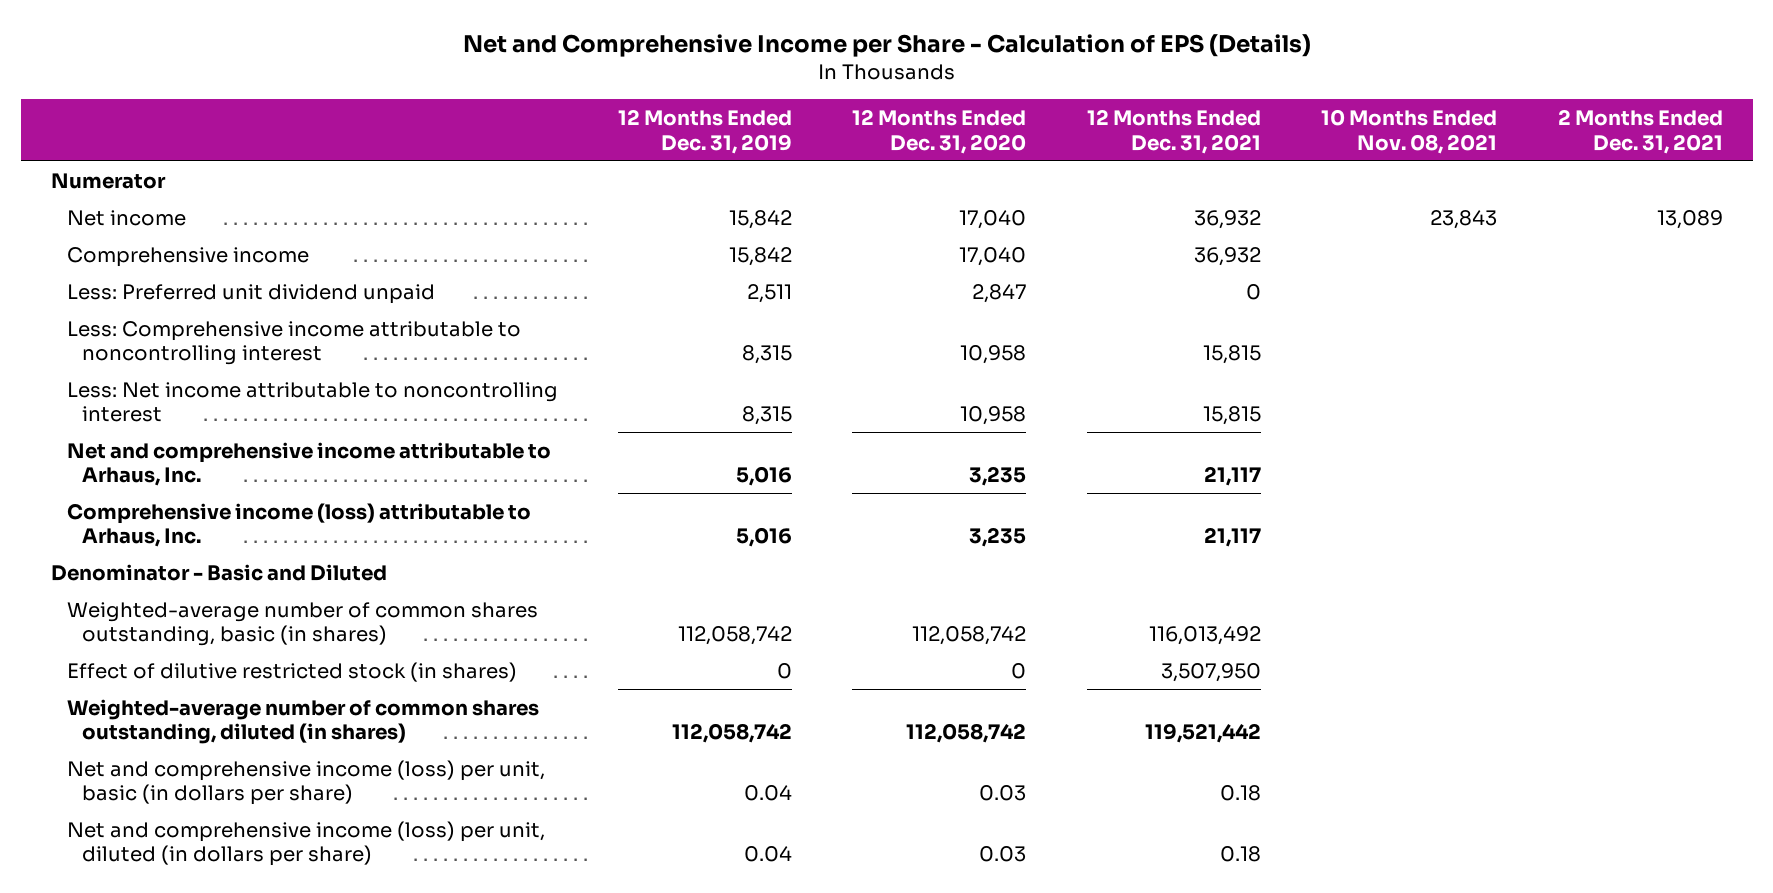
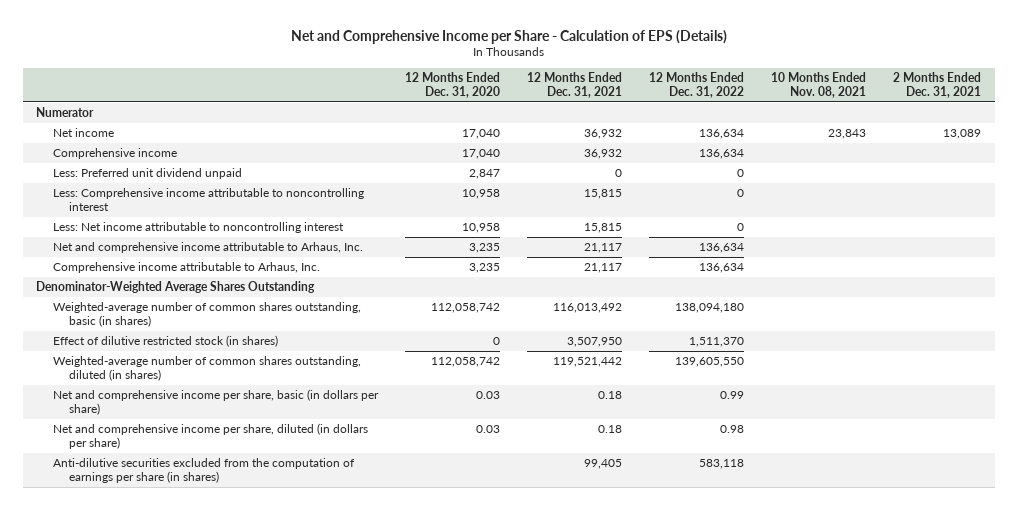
[618,109,793,154] 12 Months Ended Dec. 31, 2019 -> none
none -> [648,71,744,99] 12 Months Ended Dec. 31, 2022
[66,502,531,548] Comprehensive income (loss) attributable to Arhaus, Inc. -> [52,261,320,273] Comprehensive income attributable to Arhaus, Inc.
[50,563,387,581] Denominator - Basic and Diluted -> [36,280,316,293] Denominator-Weighted Average Shares Outstanding
[66,759,545,806] Net and comprehensive income (loss) per unit, basic (in dollars per share) -> [52,388,379,416] Net and comprehensive income per share, basic (in dollars per share)
[66,820,545,867] Net and comprehensive income (loss) per unit, diluted (in dollars per share) -> [52,422,368,450] Net and comprehensive income per share, diluted (in dollars per share)
none -> [52,457,355,484] Anti-dilutive securities excluded from the computation of earnings per share (in shares)

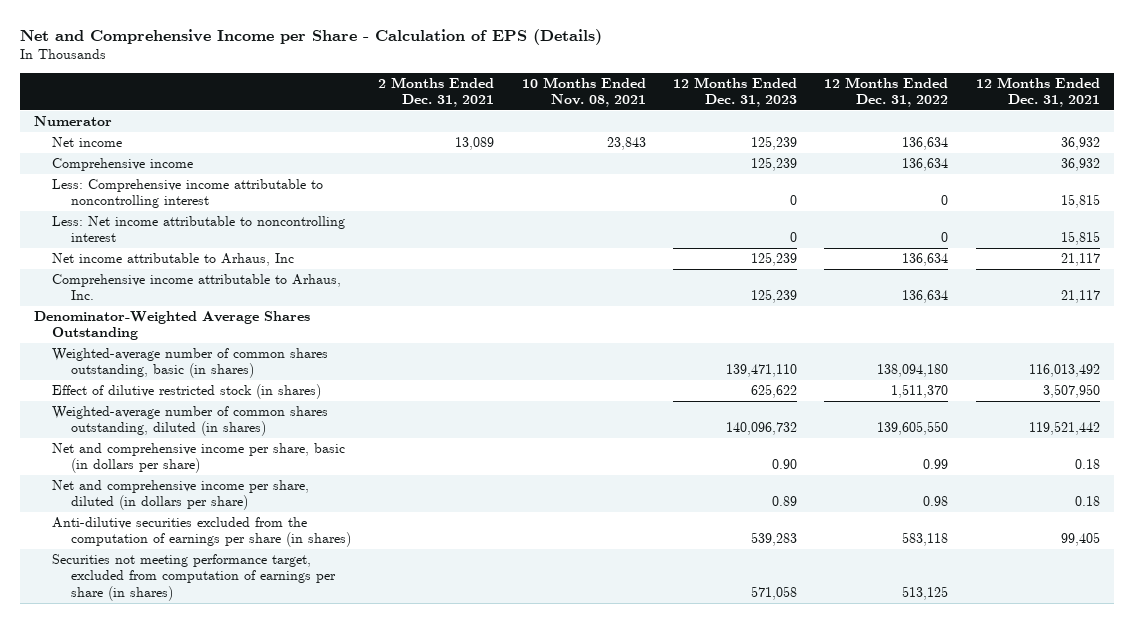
[404,71,500,99] 12 Months Ended Dec. 31, 2020 -> none
none -> [673,76,798,108] 12 Months Ended Dec. 31, 2023
[52,167,242,179] Less: Preferred unit dividend unpaid -> none
[52,241,363,253] Net and comprehensive income attributable to Arhaus, Inc. -> [52,253,295,267] Net income attributable to Arhaus, Inc
none -> [52,554,336,601] Securities not meeting performance target, excluded from computation of earnings per share (in shares)

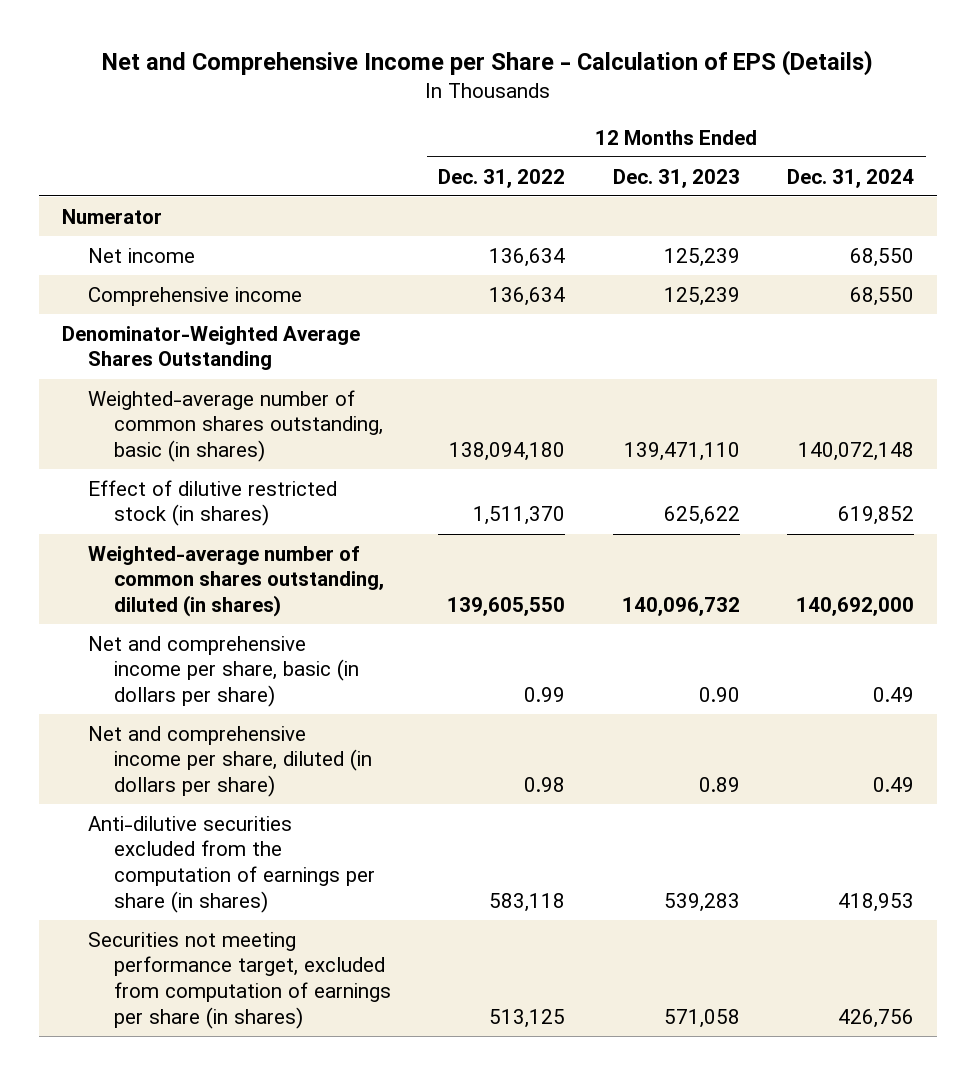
[378,76,495,108] 2 Months Ended Dec. 31, 2021 -> none
[521,76,646,108] 10 Months Ended Nov. 08, 2021 -> none
[975,76,1100,108] 12 Months Ended Dec. 31, 2021 -> none
none -> [786,168,914,188] Dec. 31, 2024
[52,179,324,209] Less: Comprehensive income attributable to noncontrolling interest -> none
[52,216,346,243] Less: Net income attributable to noncontrolling interest -> none
[52,253,295,267] Net income attributable to Arhaus, Inc -> none
[52,274,342,301] Comprehensive income attributable to Arhaus, Inc. -> none

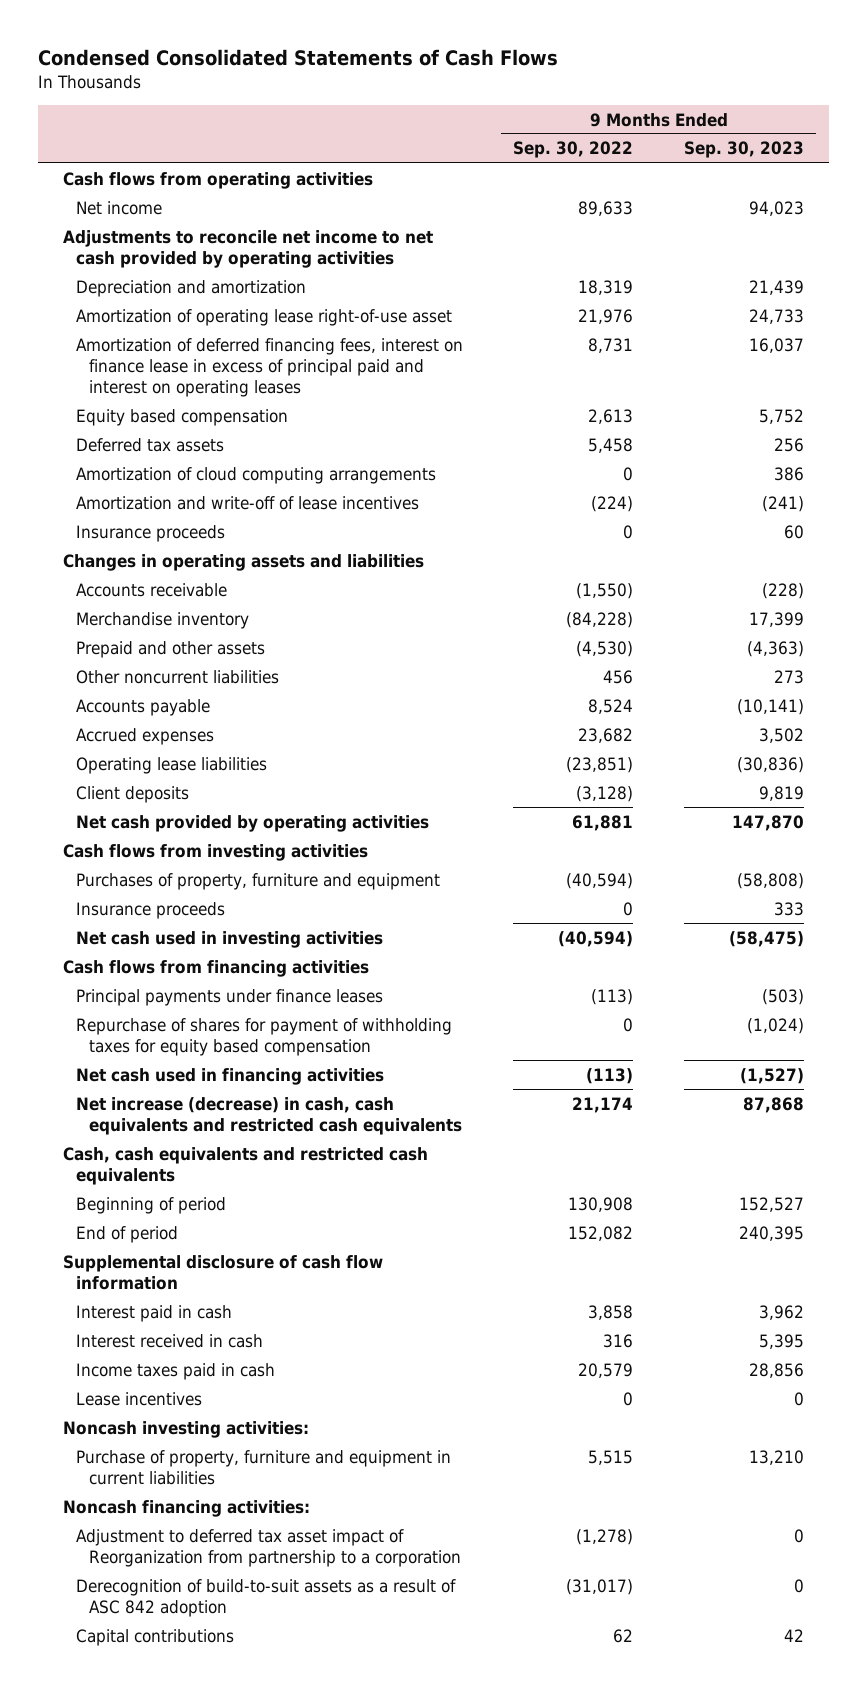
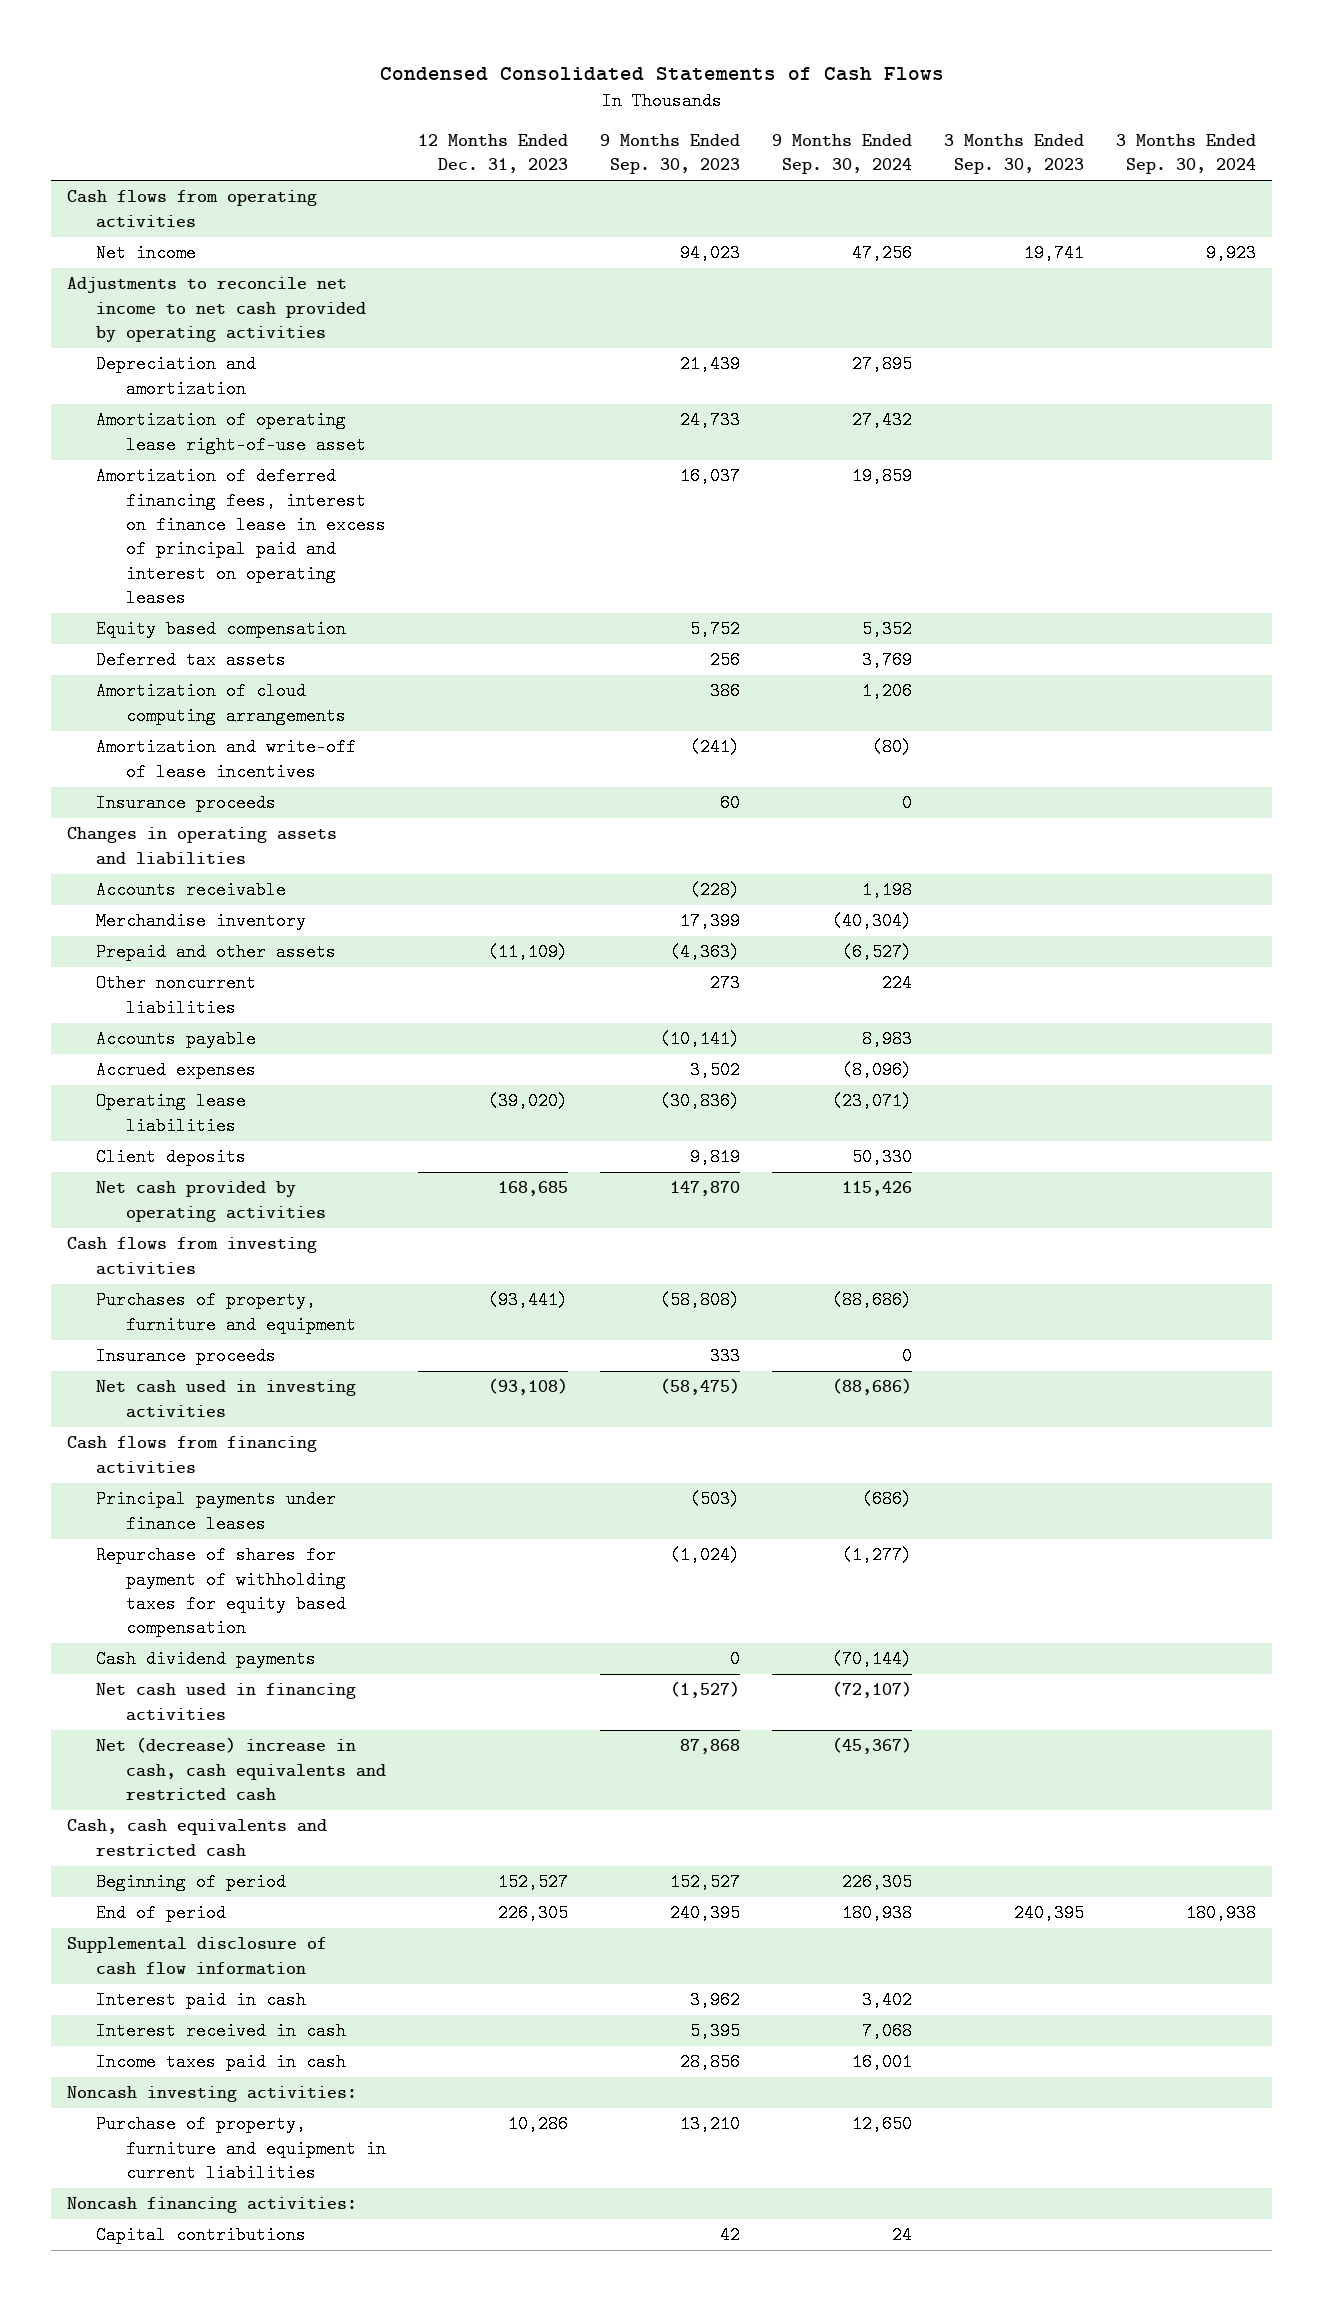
[513,141,634,159] Sep. 30, 2022 -> none
none -> [417,134,568,174] 12 Months Ended Dec. 31, 2023
none -> [771,134,912,175] 9 Months Ended Sep. 30, 2024
none -> [943,134,1084,175] 3 Months Ended Sep. 30, 2023
none -> [1115,134,1256,175] 3 Months Ended Sep. 30, 2024
none -> [96,1650,317,1669] Cash dividend payments
[76,1096,462,1135] Net increase (decrease) in cash, cash equivalents and restricted cash equivalents -> [96,1737,386,1801] Net (decrease) increase in cash, cash equivalents and restricted cash
[63,1146,429,1185] Cash, cash equivalents and restricted cash equivalents -> [67,1819,328,1857] Cash, cash equivalents and restricted cash
[76,1391,203,1406] Lease incentives -> none
[76,1528,461,1567] Adjustment to deferred tax asset impact of Reorganization from partnership to a corporation -> none
[76,1578,457,1617] Derecognition of build-to-suit assets as a result of ASC 842 adoption -> none

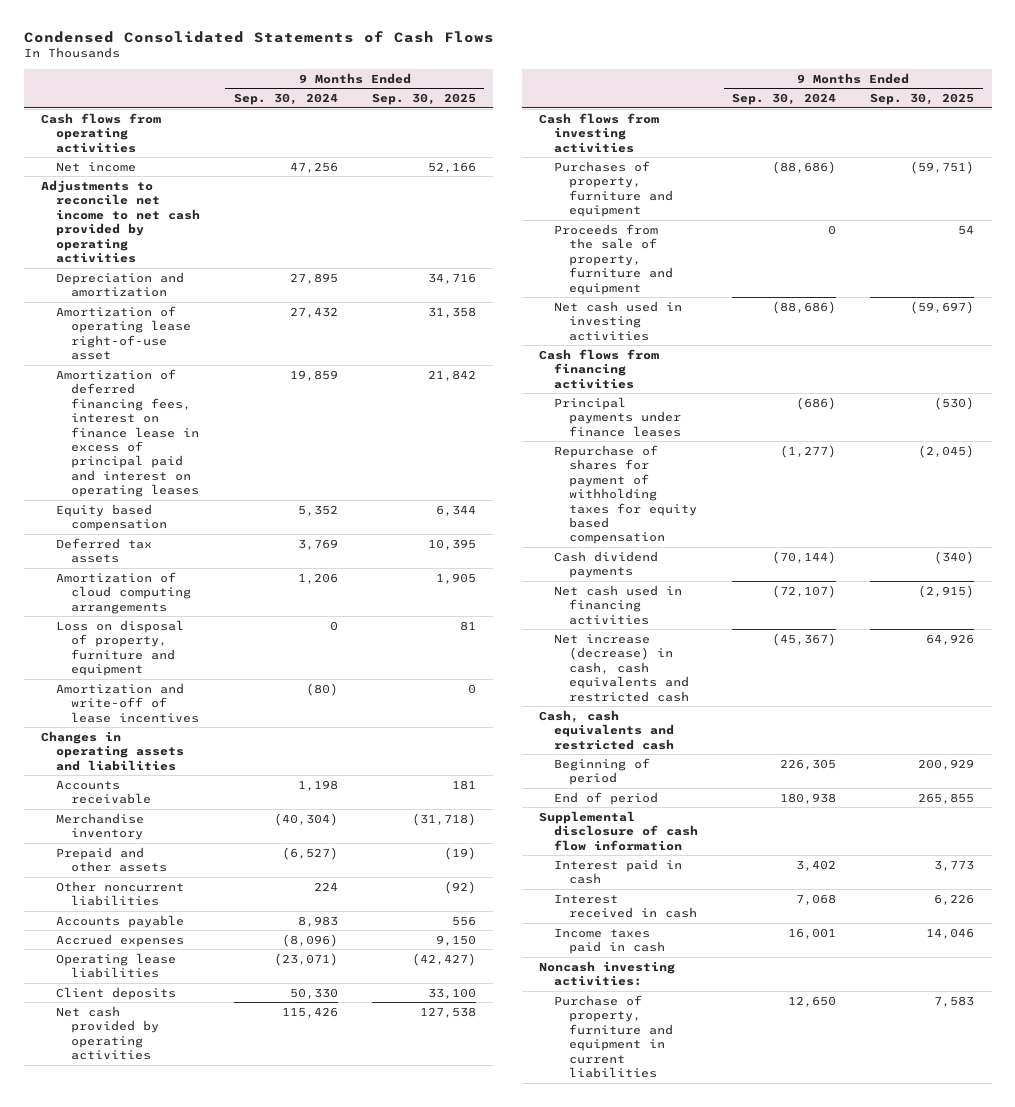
[417,134,568,174] 12 Months Ended Dec. 31, 2023 -> none
[599,134,740,175] 9 Months Ended Sep. 30, 2023 -> none
[943,134,1084,175] 3 Months Ended Sep. 30, 2023 -> none
[1115,134,1256,175] 3 Months Ended Sep. 30, 2024 -> none
none -> [371,92,476,105] Sep. 30, 2025
none -> [55,619,184,677] Loss on disposal of property, furniture and equipment
[96,794,277,813] Insurance proceeds -> none
[96,1347,277,1366] Insurance proceeds -> none
none -> [554,223,674,295] Proceeds from the sale of property, furniture and equipment
[96,1737,386,1801] Net (decrease) increase in cash, cash equivalents and restricted cash -> [554,633,690,702] Net increase (decrease) in cash, cash equivalents and restricted cash
[67,2197,358,2214] Noncash financing activities: -> none
[96,2226,307,2245] Capital contributions -> none

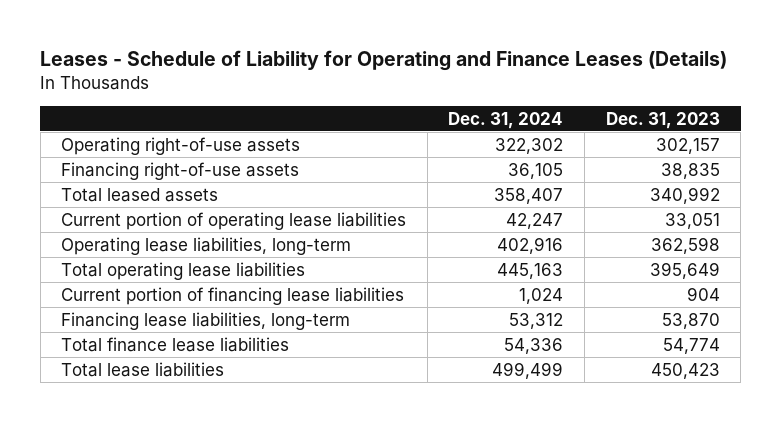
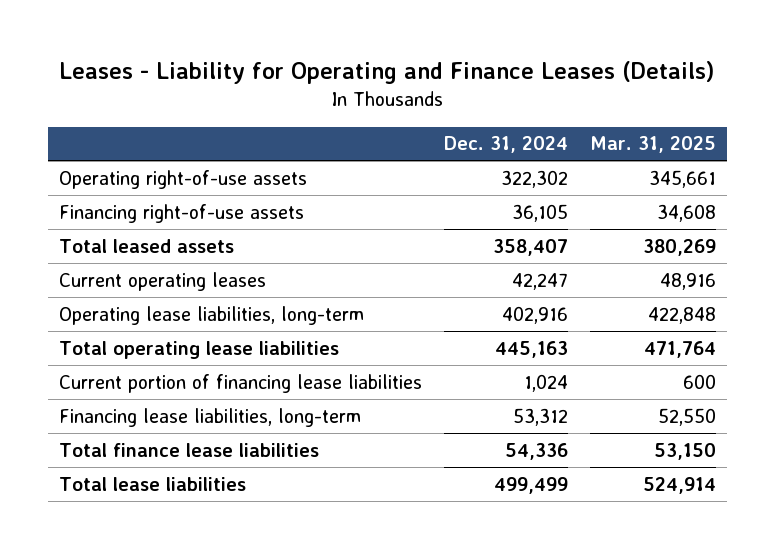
[40,50,728,72] Leases - Schedule of Liability for Operating and Finance Leases (Details) -> [59,61,715,85] Leases - Liability for Operating and Finance Leases (Details)
[605,111,720,129] Dec. 31, 2023 -> none
none -> [589,136,716,154] Mar. 31, 2025
[61,211,407,230] Current portion of operating lease liabilities -> [58,271,266,291] Current operating leases

